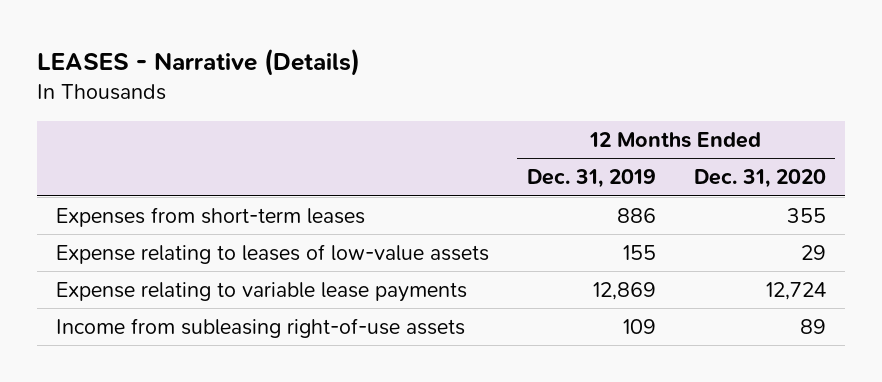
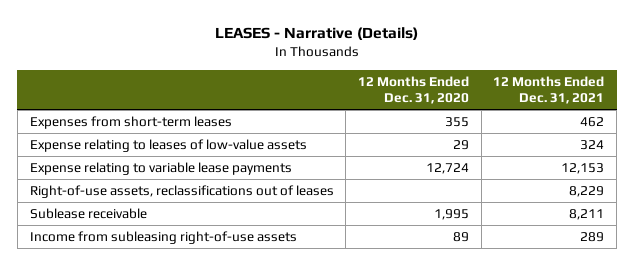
[526,169,656,189] Dec. 31, 2019 -> none
none -> [493,75,605,104] 12 Months Ended Dec. 31, 2021
none -> [29,185,334,199] Right-of-use assets, reclassifications out of leases
none -> [29,208,147,220] Sublease receivable

